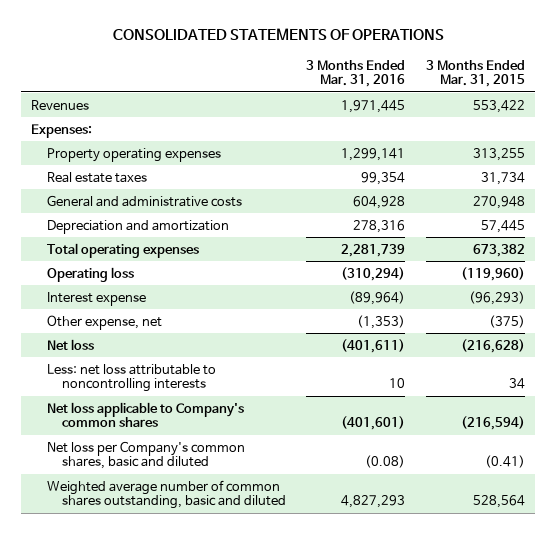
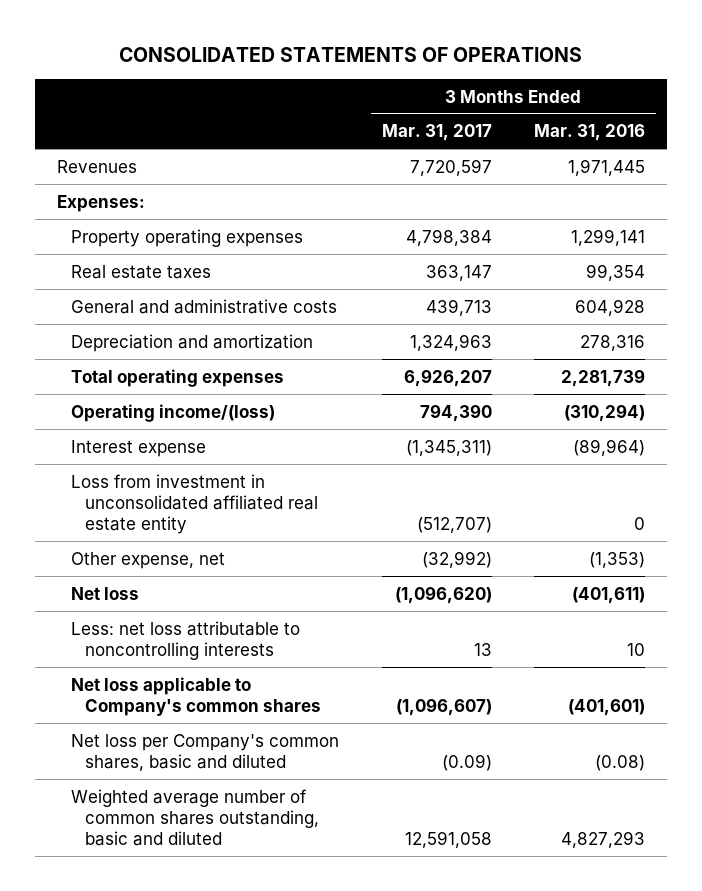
[425,59,525,88] 3 Months Ended Mar. 31, 2015 -> none
none -> [381,124,492,142] Mar. 31, 2017
[46,266,134,282] Operating loss -> [70,403,275,422] Operating income/(loss)
none -> [70,473,318,534] Loss from investment in unconsolidated affiliated real estate entity

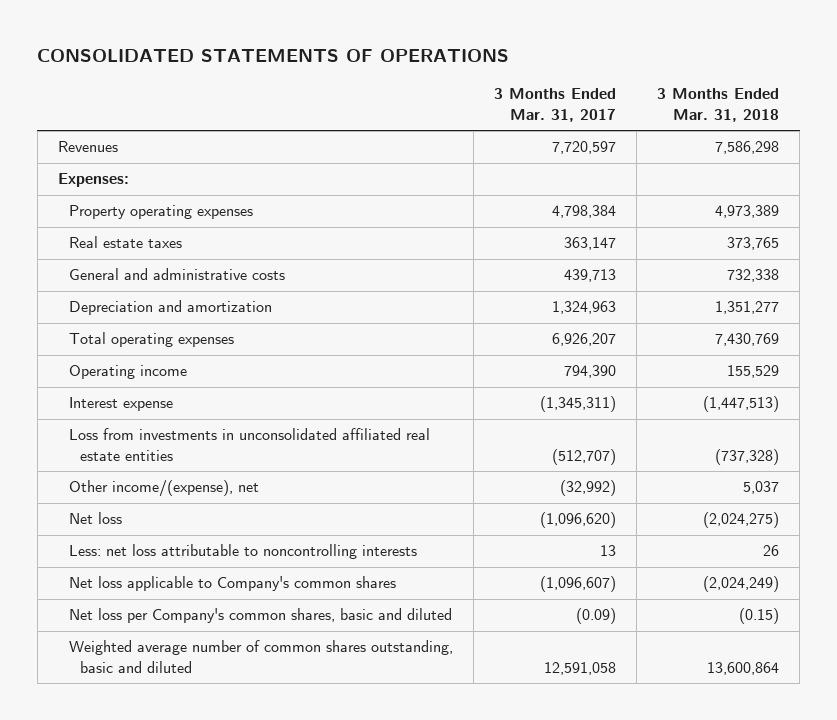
[534,124,646,142] Mar. 31, 2016 -> none
none -> [657,88,780,122] 3 Months Ended Mar. 31, 2018
[70,403,275,422] Operating income/(loss) -> [68,365,187,380] Operating income
[70,473,318,534] Loss from investment in unconsolidated affiliated real estate entity -> [68,428,430,462] Loss from investments in unconsolidated affiliated real estate entities
[70,551,225,569] Other expense, net -> [68,480,259,498] Other income/(expense), net

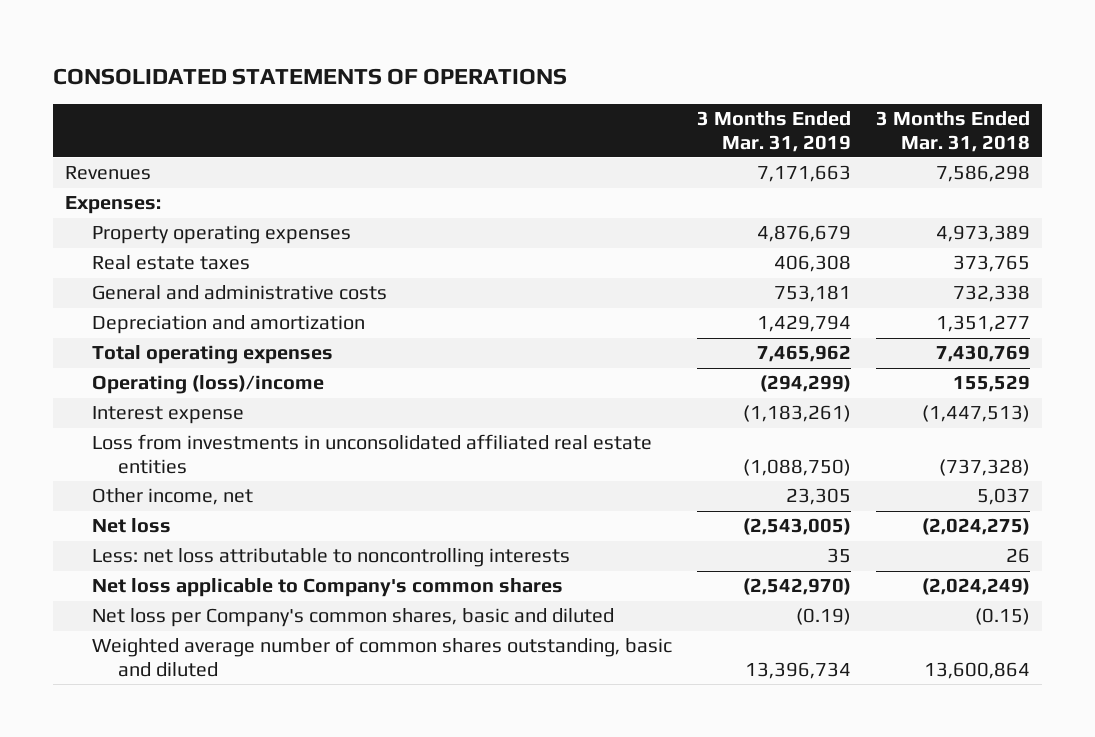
[494,88,617,122] 3 Months Ended Mar. 31, 2017 -> none
none -> [696,111,851,152] 3 Months Ended Mar. 31, 2019
[68,365,187,380] Operating income -> [91,375,324,395] Operating (loss)/income
[68,480,259,498] Other income/(expense), net -> [91,488,253,506] Other income, net

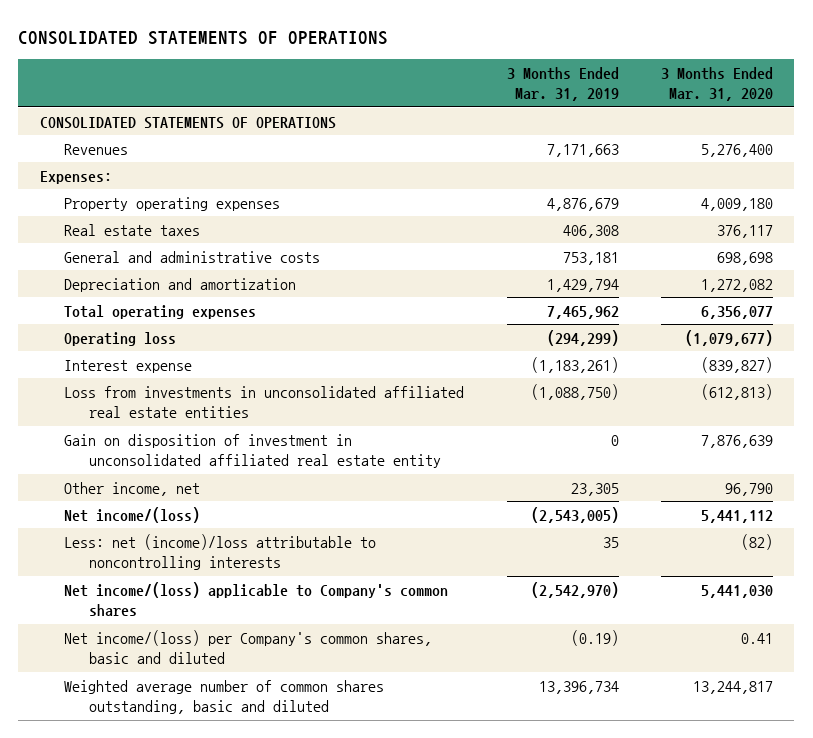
[875,111,1030,152] 3 Months Ended Mar. 31, 2018 -> none
none -> [660,66,773,102] 3 Months Ended Mar. 31, 2020
none -> [39,116,336,129] CONSOLIDATED STATEMENTS OF OPERATIONS
[91,375,324,395] Operating (loss)/income -> [64,331,177,346] Operating loss
none -> [64,433,441,469] Gain on disposition of investment in unconsolidated affiliated real estate entity
[91,518,171,534] Net loss -> [64,506,201,523] Net income/(loss)
[91,548,570,568] Less: net loss attributable to noncontrolling interests -> [64,533,377,571] Less: net (income)/loss attributable to noncontrolling interests
[91,578,563,598] Net loss applicable to Company's common shares -> [64,581,449,617] Net income/(loss) applicable to Company's common shares
[91,608,614,628] Net loss per Company's common shares, basic and diluted -> [64,629,433,665] Net income/(loss) per Company's common shares, basic and diluted

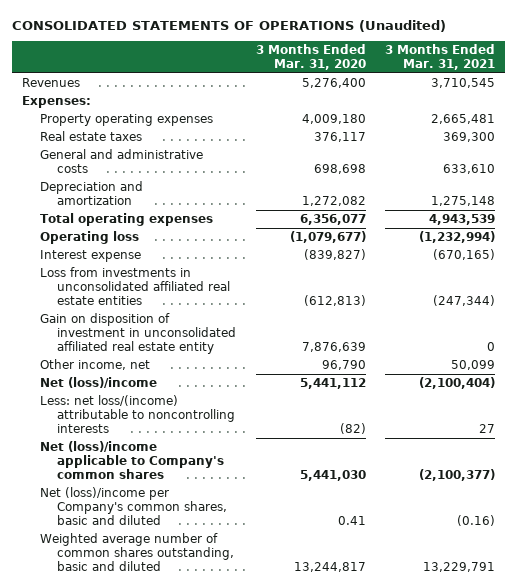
[18,31,389,46] CONSOLIDATED STATEMENTS OF OPERATIONS -> [12,19,447,32] CONSOLIDATED STATEMENTS OF OPERATIONS (Unaudited)
[506,66,619,102] 3 Months Ended Mar. 31, 2019 -> none
none -> [385,44,496,70] 3 Months Ended Mar. 31, 2021
[39,116,336,129] CONSOLIDATED STATEMENTS OF OPERATIONS -> none
[64,506,201,523] Net income/(loss) -> [39,377,157,389] Net (loss)/income
[64,533,377,571] Less: net (income)/loss attributable to noncontrolling interests -> [39,395,236,433] Less: net loss/(income) attributable to noncontrolling interests
[64,581,449,617] Net income/(loss) applicable to Company's common shares -> [39,441,225,479] Net (loss)/income applicable to Company's common shares
[64,629,433,665] Net income/(loss) per Company's common shares, basic and diluted -> [39,487,228,525] Net (loss)/income per Company's common shares, basic and diluted

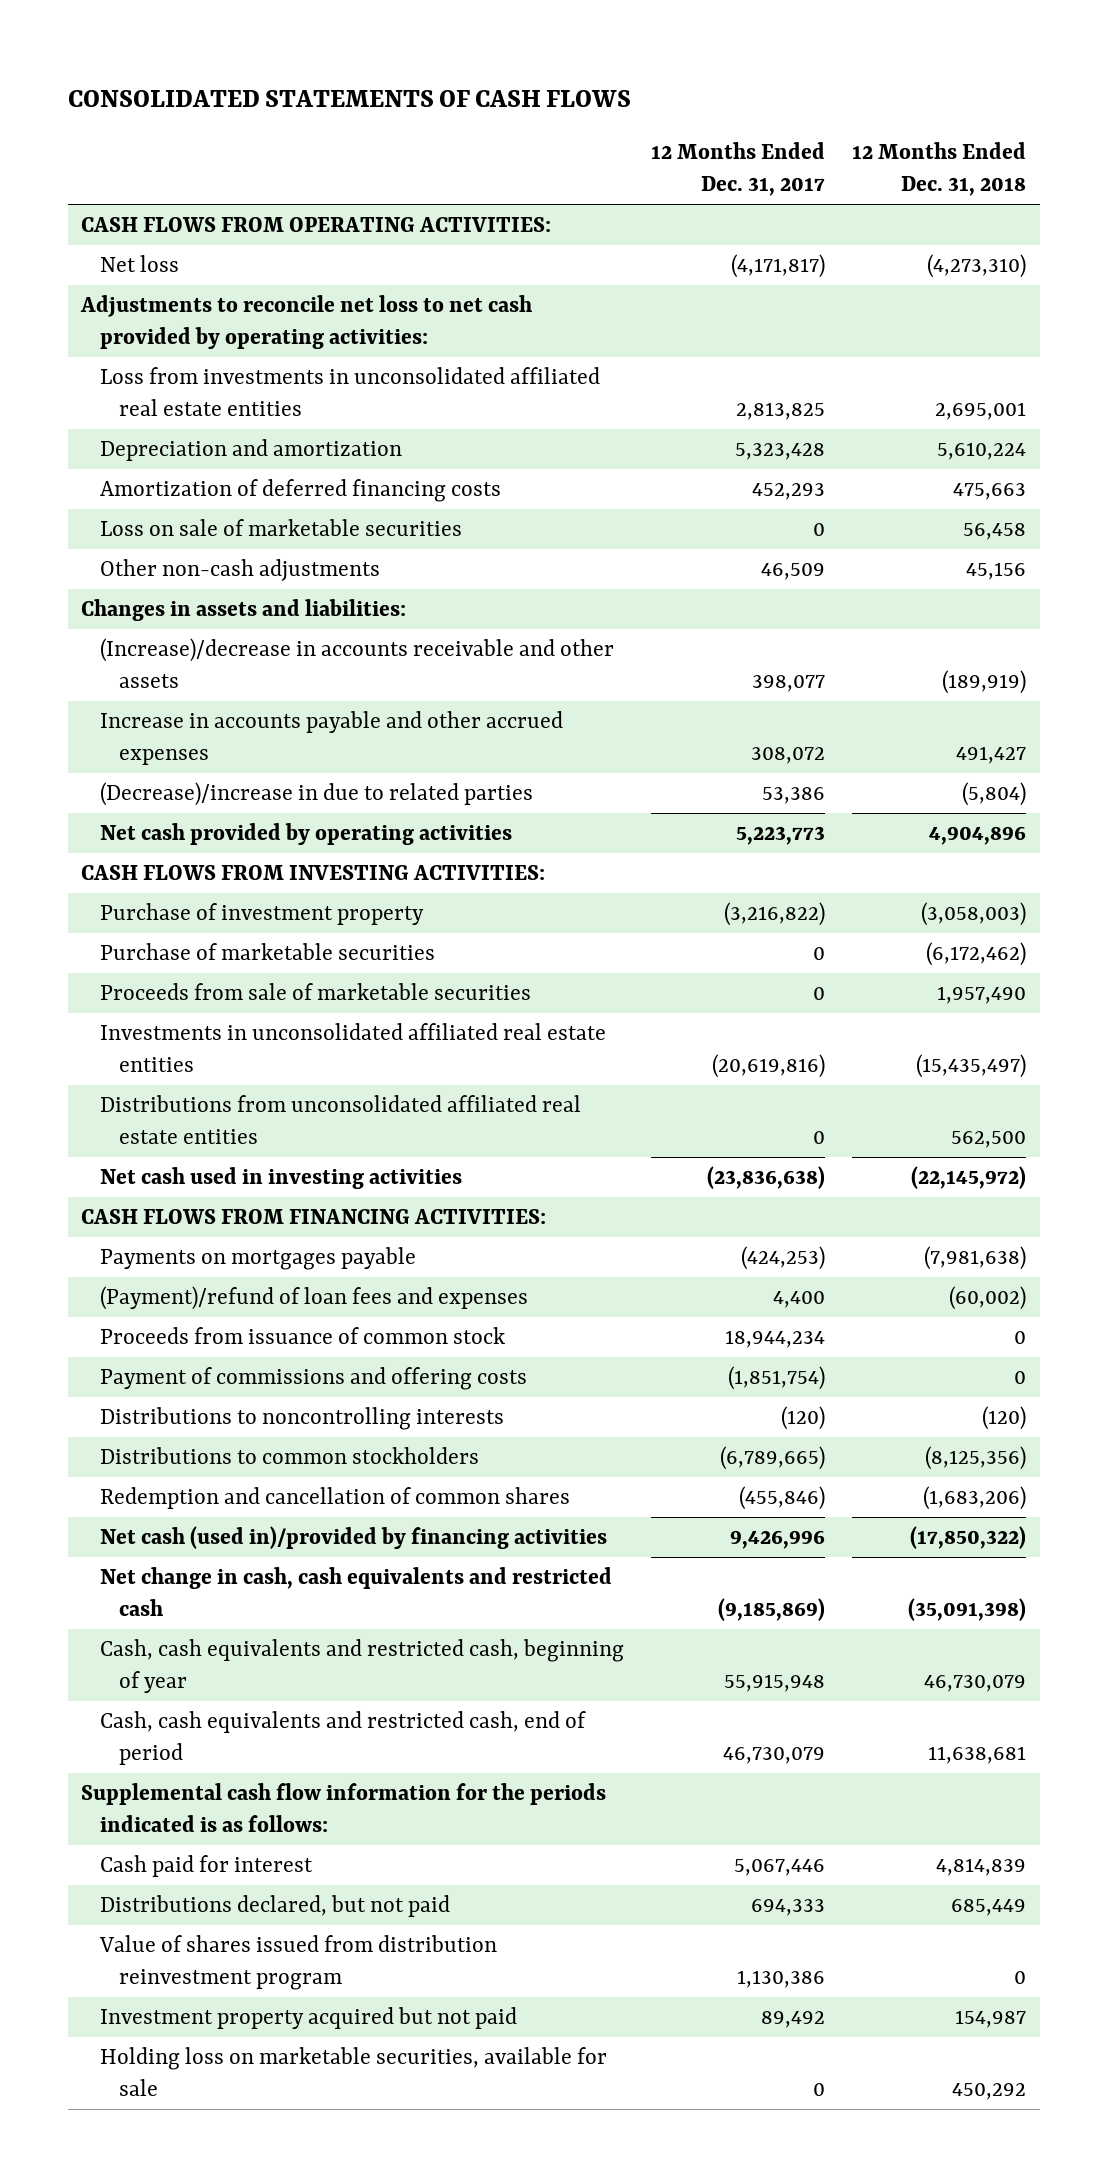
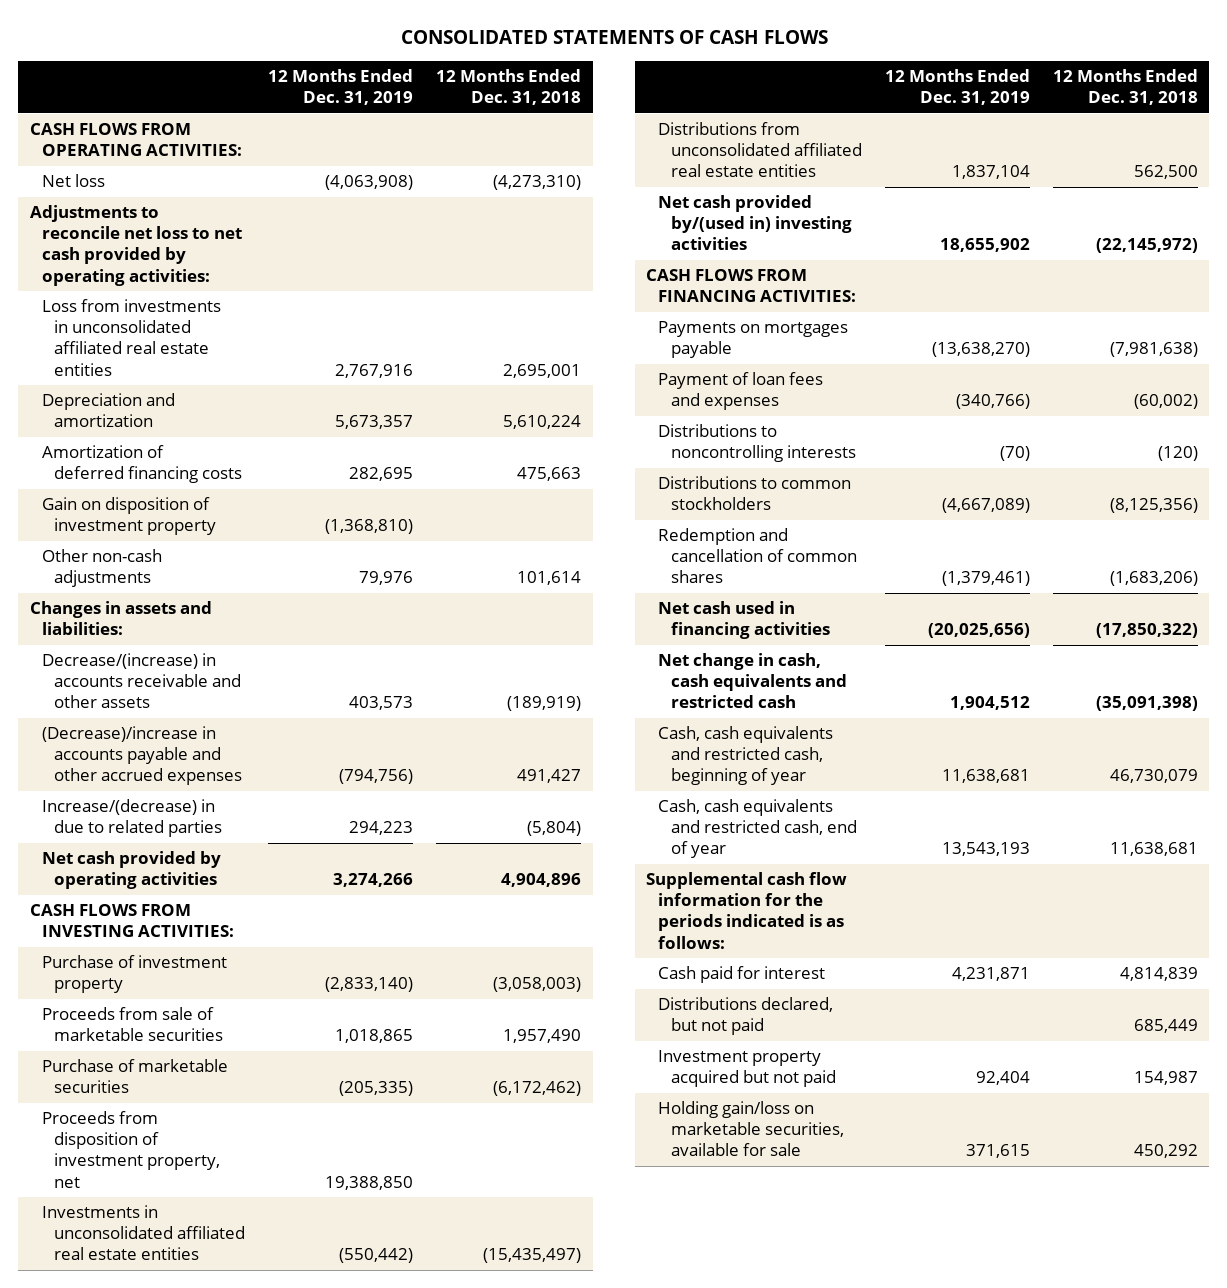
[651,142,826,197] 12 Months Ended Dec. 31, 2017 -> none
none -> [268,69,414,106] 12 Months Ended Dec. 31, 2019
[100,519,463,537] Loss on sale of marketable securities -> none
none -> [42,497,217,536] Gain on disposition of investment property
[966,562,1027,581] 45,156 -> [517,571,582,586] 101,614
[100,638,615,689] (Increase)/decrease in accounts receivable and other assets -> [42,653,242,709] Decrease/(increase) in accounts receivable and other assets
[100,711,564,766] Increase in accounts payable and other accrued expenses -> [42,726,243,786] (Decrease)/increase in accounts payable and other accrued expenses
[100,782,534,807] (Decrease)/increase in due to related parties -> [42,799,223,838] Increase/(decrease) in due to related parties
[100,943,436,961] Purchase of marketable securities -> [42,1059,229,1094] Purchase of marketable securities
none -> [42,1111,221,1188] Proceeds from disposition of investment property, net
[100,1167,463,1190] Net cash used in investing activities -> [658,195,852,251] Net cash provided by/(used in) investing activities
[100,1327,506,1345] Proceeds from issuance of common stock -> none
[100,1367,528,1391] Payment of commissions and offering costs -> none
[100,1286,529,1311] (Payment)/refund of loan fees and expenses -> [658,372,824,411] Payment of loan fees and expenses
[100,1526,608,1550] Net cash (used in)/provided by financing activities -> [658,601,830,640] Net cash used in financing activities
[100,1711,587,1766] Cash, cash equivalents and restricted cash, end of period -> [658,799,857,859] Cash, cash equivalents and restricted cash, end of year
[99,1935,498,1991] Value of shares issued from distribution reinvestment program -> none
[100,2047,608,2097] Holding loss on marketable securities, available for sale -> [658,1101,844,1157] Holding gain/loss on marketable securities, available for sale

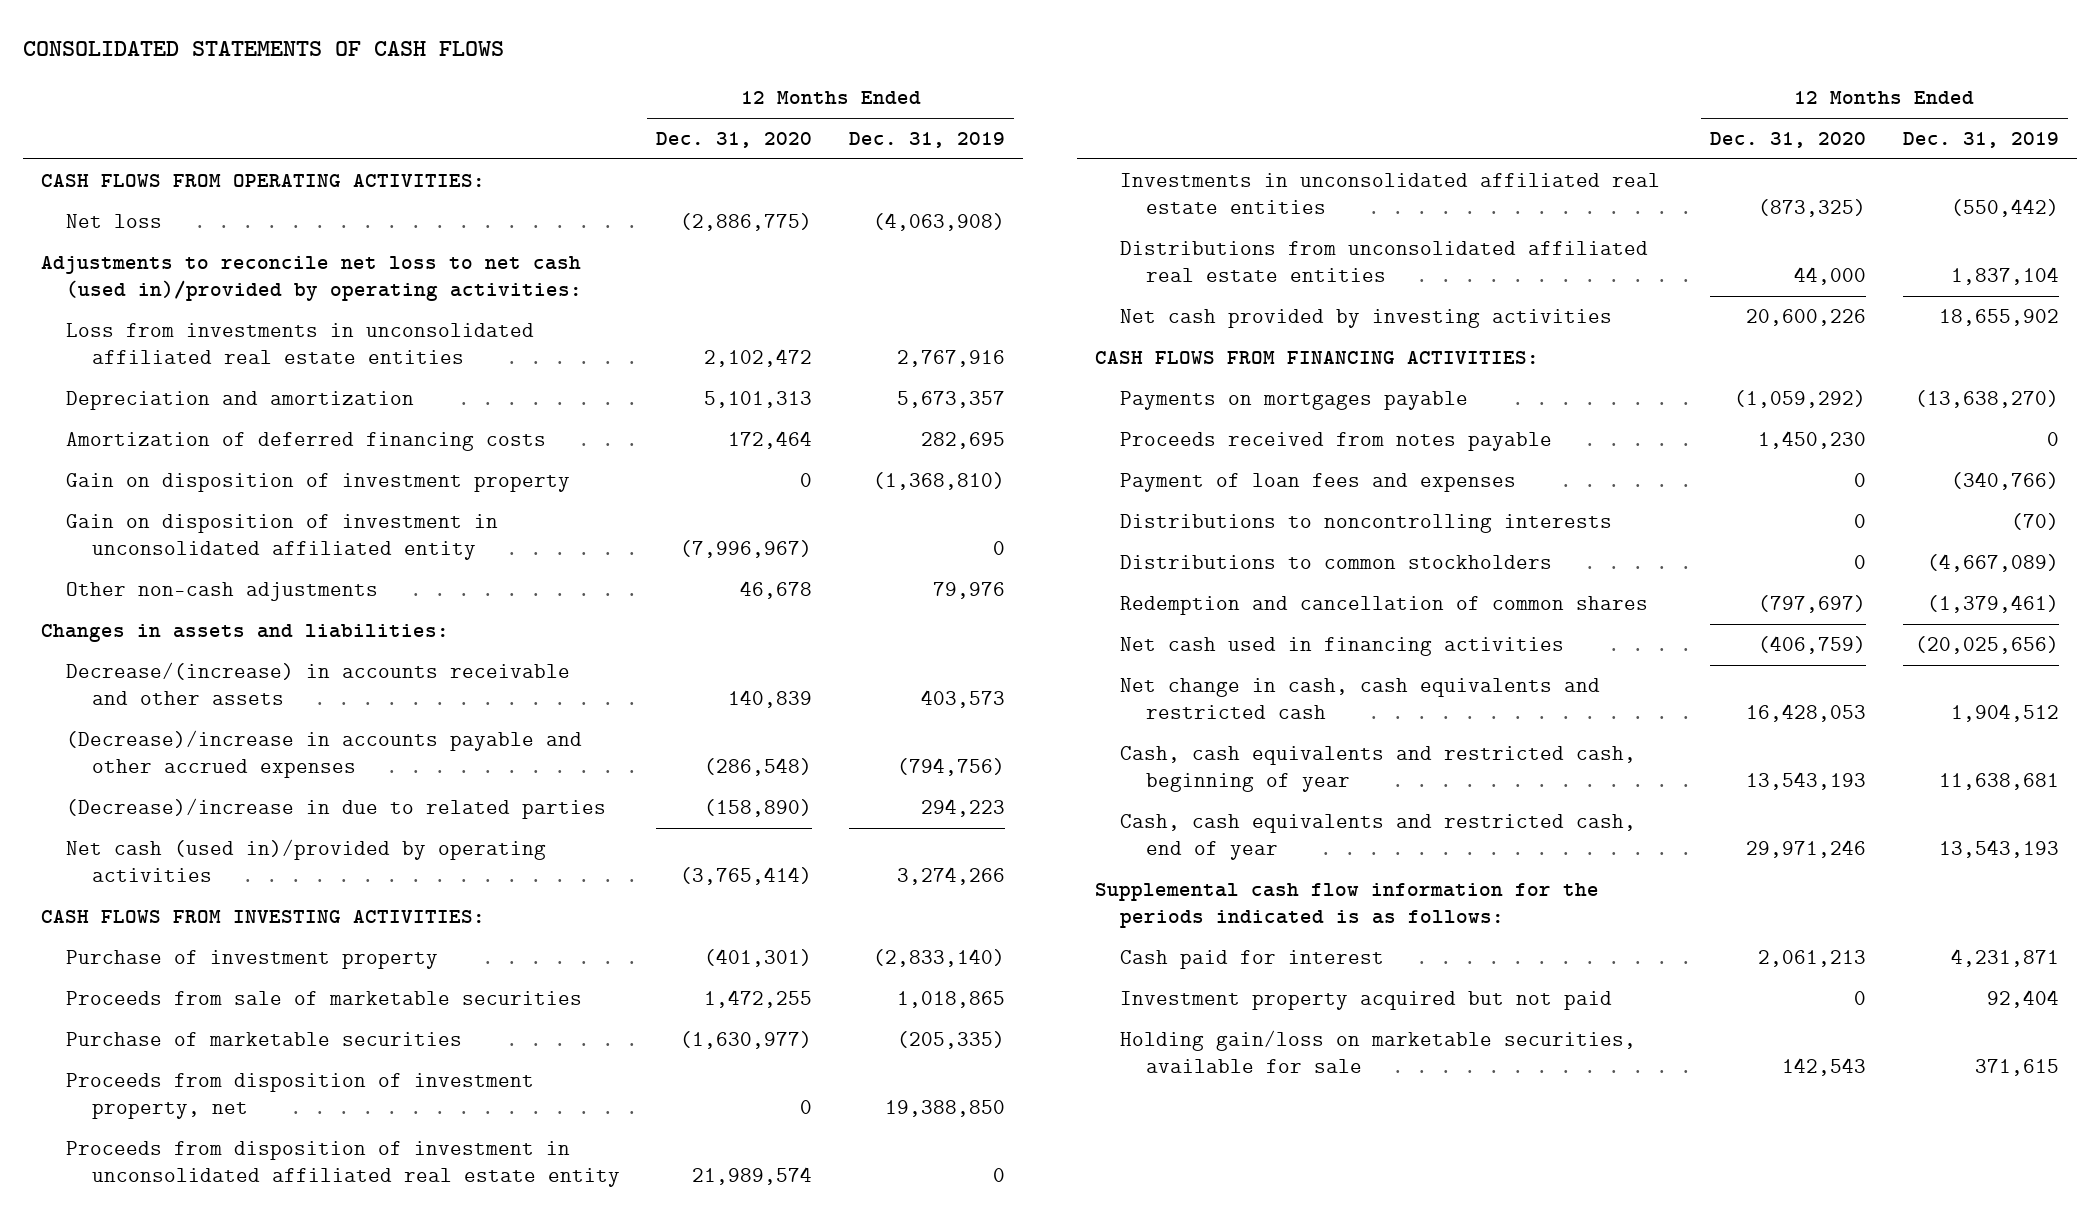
[436,69,582,106] 12 Months Ended Dec. 31, 2018 -> none
none -> [656,131,813,148] Dec. 31, 2020
[29,205,243,286] Adjustments to reconcile net loss to net cash provided by operating activities: -> [41,255,583,302] Adjustments to reconcile net loss to net cash (used in)/provided by operating activities:
none -> [66,513,499,561] Gain on disposition of investment in unconsolidated affiliated entity
[42,799,223,838] Increase/(decrease) in due to related parties -> [66,797,607,819] (Decrease)/increase in due to related parties
[42,851,222,890] Net cash provided by operating activities -> [66,838,547,883] Net cash (used in)/provided by operating activities
none -> [66,1140,620,1188] Proceeds from disposition of investment in unconsolidated affiliated real estate entity
[658,195,852,251] Net cash provided by/(used in) investing activities -> [1120,308,1613,328] Net cash provided by investing activities
none -> [1120,431,1553,451] Proceeds received from notes payable
[658,997,834,1036] Distributions declared, but not paid -> none

